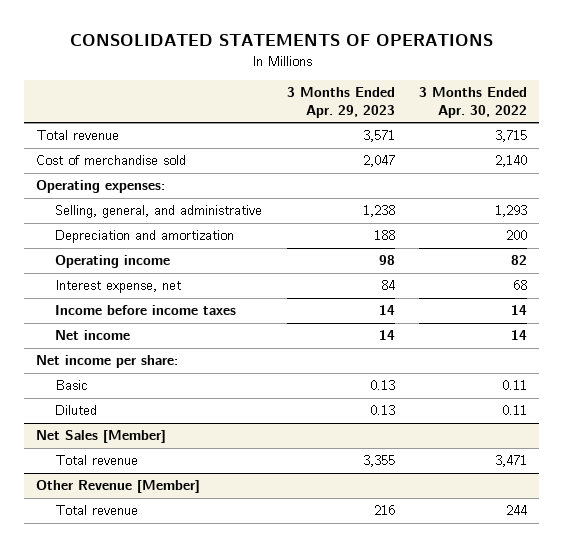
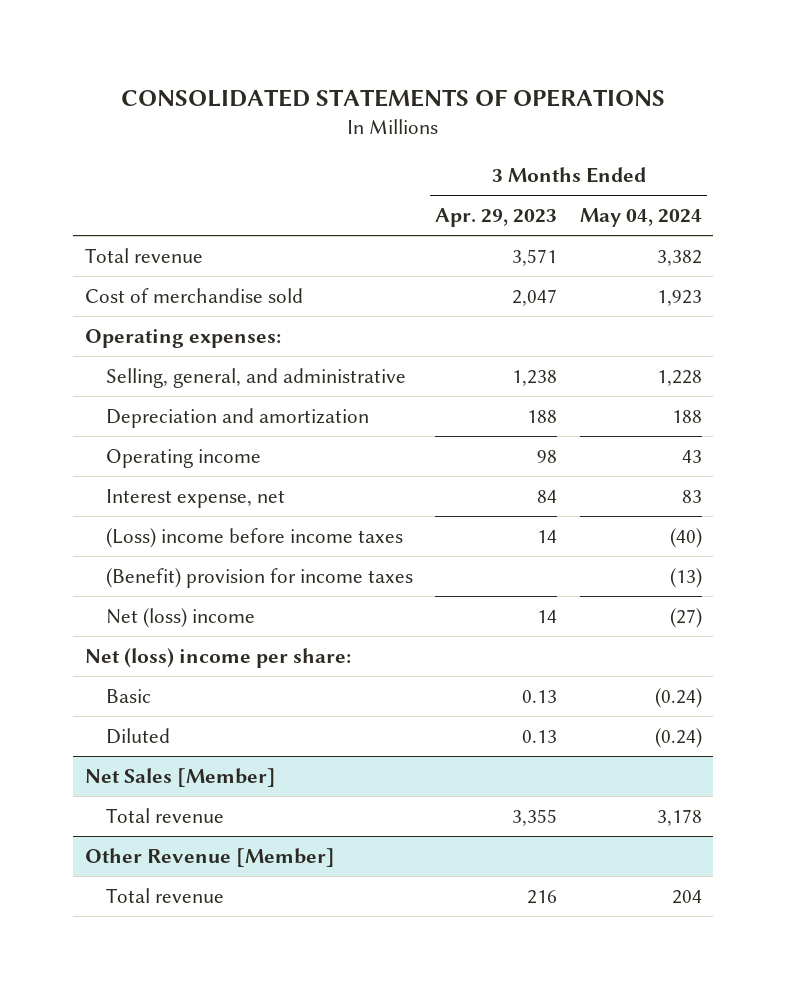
[418,87,527,119] 3 Months Ended Apr. 30, 2022 -> none
none -> [579,208,702,228] May 04, 2024
[55,305,237,316] Income before income taxes -> [105,527,403,548] (Loss) income before income taxes
none -> [105,567,413,588] (Benefit) provision for income taxes
[55,330,131,341] Net income -> [105,607,255,628] Net (loss) income
[36,355,179,369] Net income per share: -> [84,647,351,668] Net (loss) income per share:

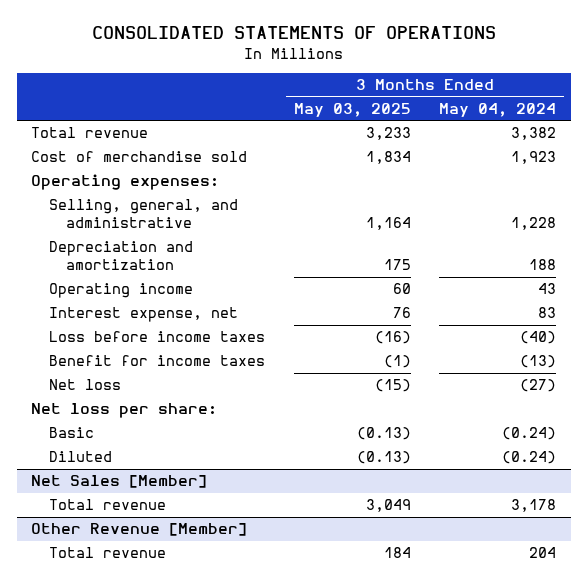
[435,208,558,228] Apr. 29, 2023 -> none
none -> [293,103,411,118] May 03, 2025
[105,527,403,548] (Loss) income before income taxes -> [48,331,265,343] Loss before income taxes
[105,567,413,588] (Benefit) provision for income taxes -> [48,355,265,367] Benefit for income taxes
[105,607,255,628] Net (loss) income -> [48,379,121,391] Net loss
[84,647,351,668] Net (loss) income per share: -> [31,403,218,419] Net loss per share:

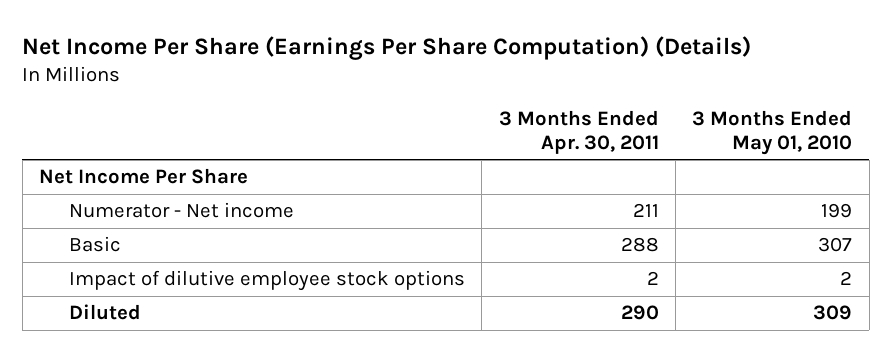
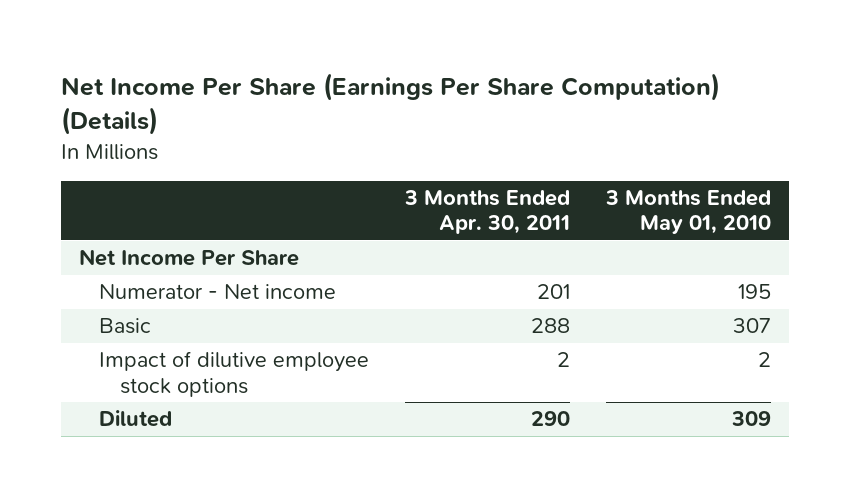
[632,203,659,218] 211 -> [537,284,571,300] 201
[821,203,853,219] 199 -> [737,284,771,300] 195

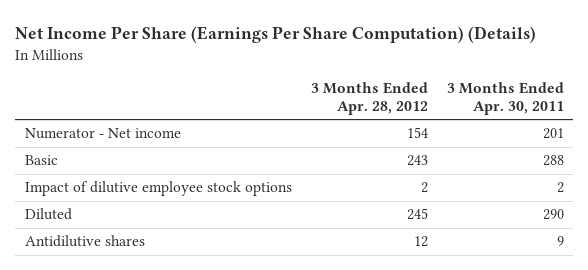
[604,189,771,235] 3 Months Ended May 01, 2010 -> none
none -> [310,82,428,115] 3 Months Ended Apr. 28, 2012
[78,249,299,267] Net Income Per Share -> none
none -> [24,235,145,248] Antidilutive shares

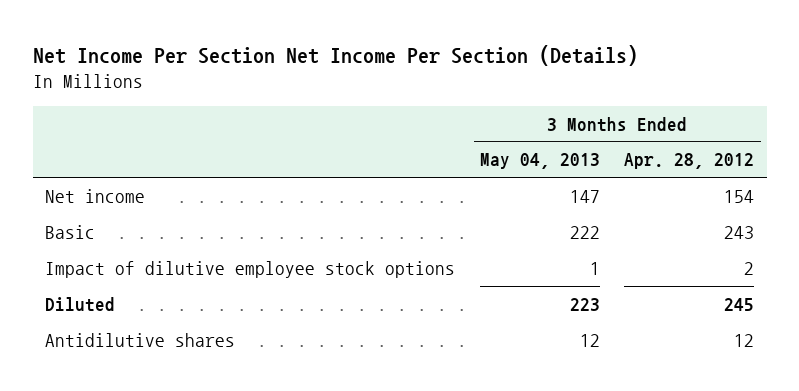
[15,25,537,43] Net Income Per Share (Earnings Per Share Computation) (Details) -> [32,44,638,66] Net Income Per Section Net Income Per Section (Details)
[446,82,564,115] 3 Months Ended Apr. 30, 2011 -> none
none -> [479,153,600,170] May 04, 2013
[24,128,181,140] Numerator - Net income -> [45,188,146,203] Net income

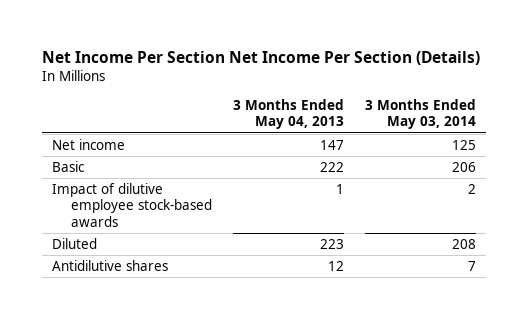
[624,153,755,170] Apr. 28, 2012 -> none
none -> [364,98,476,130] 3 Months Ended May 03, 2014
[45,260,456,278] Impact of dilutive employee stock options -> [52,182,212,227] Impact of dilutive employee stock-based awards

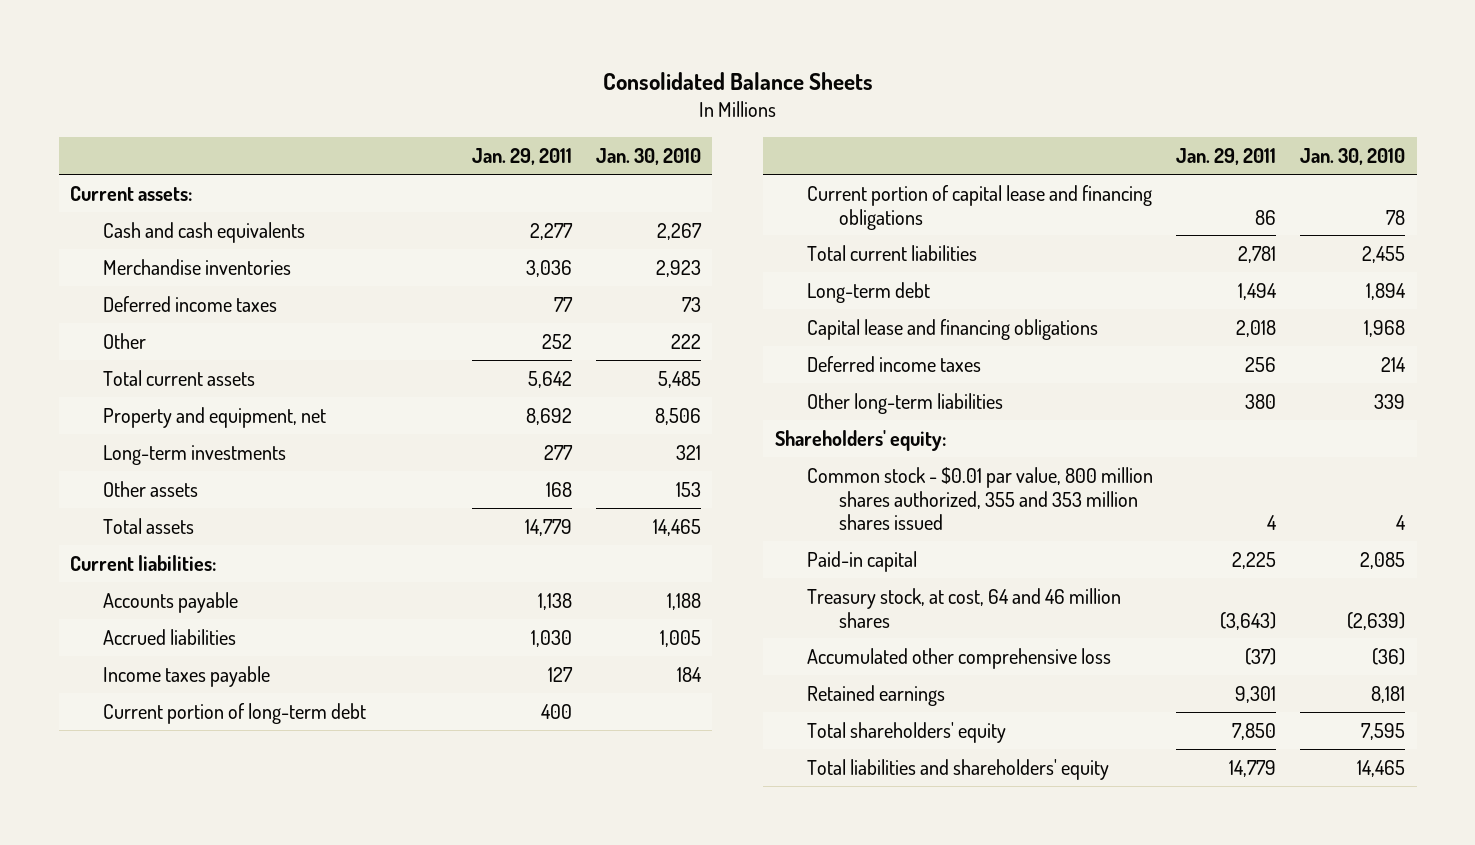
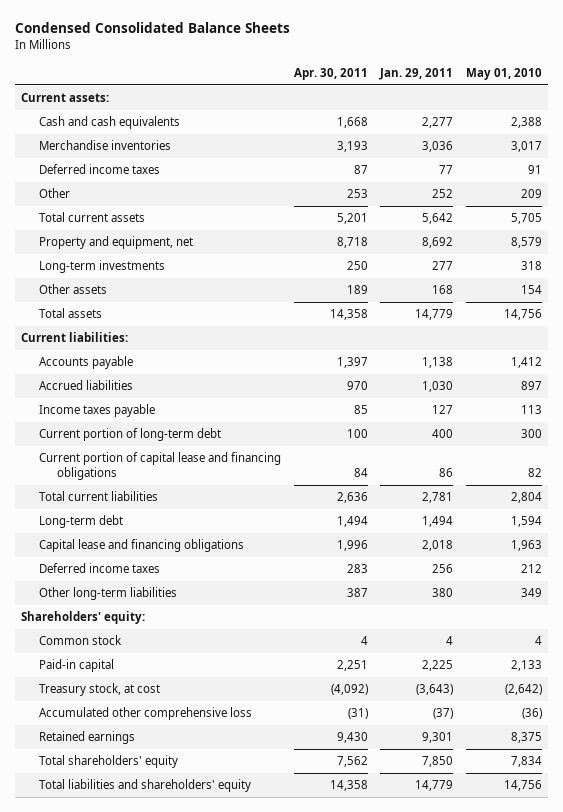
[602,71,873,90] Consolidated Balance Sheets -> [14,21,290,33] Condensed Consolidated Balance Sheets
[595,148,701,166] Jan. 30, 2010 -> none
none -> [293,67,368,80] Apr. 30, 2011
none -> [465,67,542,80] May 01, 2010
[806,466,1153,531] Common stock - $0.01 par value, 800 million shares authorized, 355 and 353 million shares issued -> [38,635,122,646] Common stock
[806,587,1121,628] Treasury stock, at cost, 64 and 46 million shares -> [38,683,160,697] Treasury stock, at cost

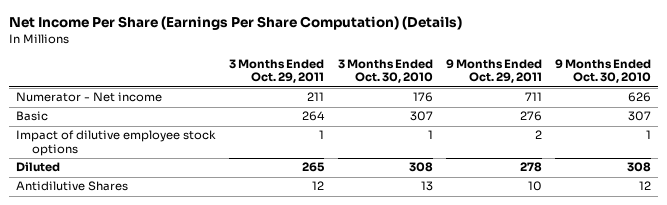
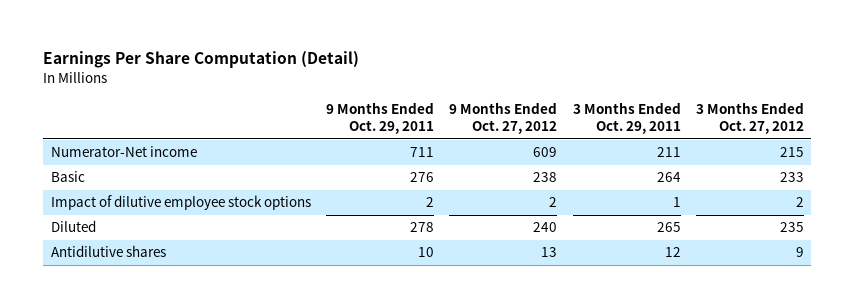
[9,16,463,31] Net Income Per Share (Earnings Per Share Computation) (Details) -> [43,51,360,69] Earnings Per Share Computation (Detail)
[337,58,433,84] 3 Months Ended Oct. 30, 2010 -> none
[555,58,652,84] 9 Months Ended Oct. 30, 2010 -> none
none -> [449,101,558,135] 9 Months Ended Oct. 27, 2012
none -> [695,101,804,135] 3 Months Ended Oct. 27, 2012
[16,92,163,103] Numerator - Net income -> [50,146,197,158] Numerator-Net income
[16,181,129,192] Antidilutive Shares -> [50,245,166,258] Antidilutive shares

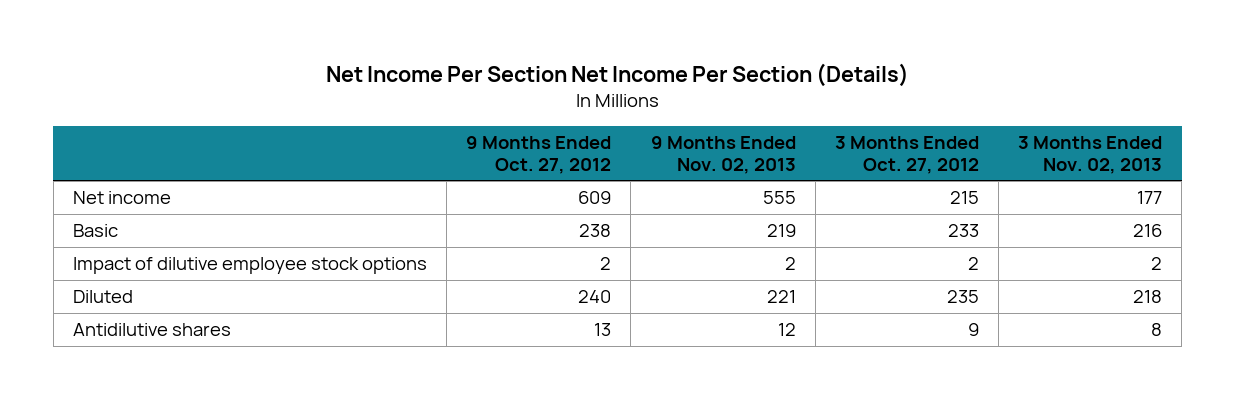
[43,51,360,69] Earnings Per Share Computation (Detail) -> [325,62,909,87] Net Income Per Section Net Income Per Section (Details)
[326,101,435,135] 9 Months Ended Oct. 29, 2011 -> none
[572,101,681,135] 3 Months Ended Oct. 29, 2011 -> none
none -> [650,135,796,174] 9 Months Ended Nov. 02, 2013
none -> [1018,135,1163,174] 3 Months Ended Nov. 02, 2013
[50,146,197,158] Numerator-Net income -> [72,191,171,205] Net income

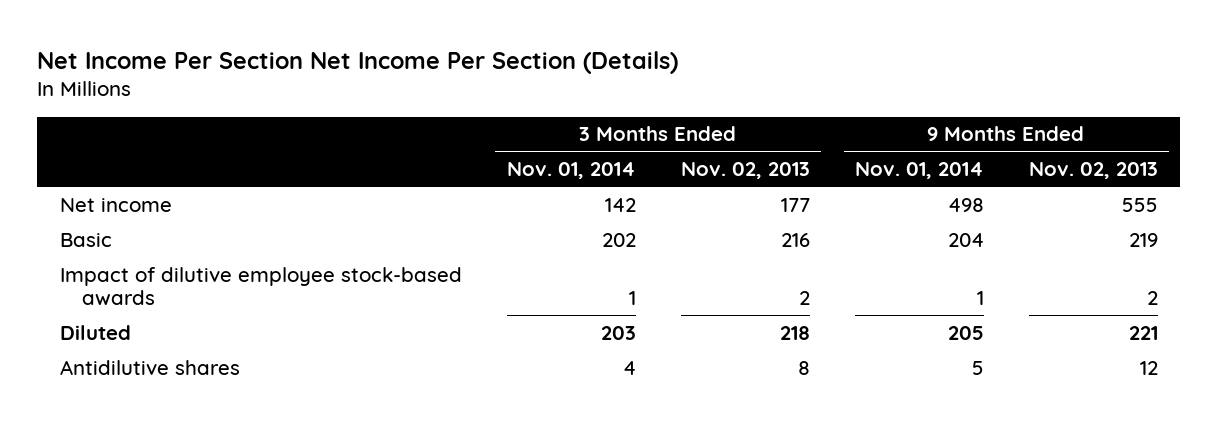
[466,135,612,174] 9 Months Ended Oct. 27, 2012 -> none
[834,135,979,174] 3 Months Ended Oct. 27, 2012 -> none
none -> [506,162,636,180] Nov. 01, 2014
none -> [854,162,984,180] Nov. 01, 2014
[72,257,427,275] Impact of dilutive employee stock options -> [59,266,462,307] Impact of dilutive employee stock-based awards

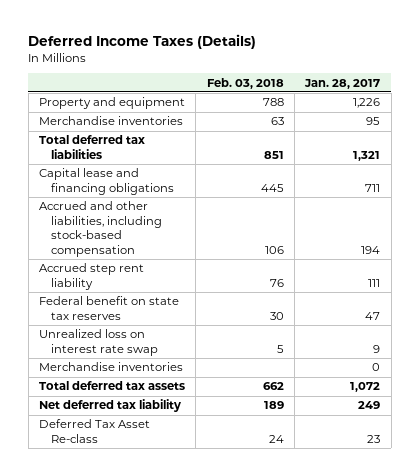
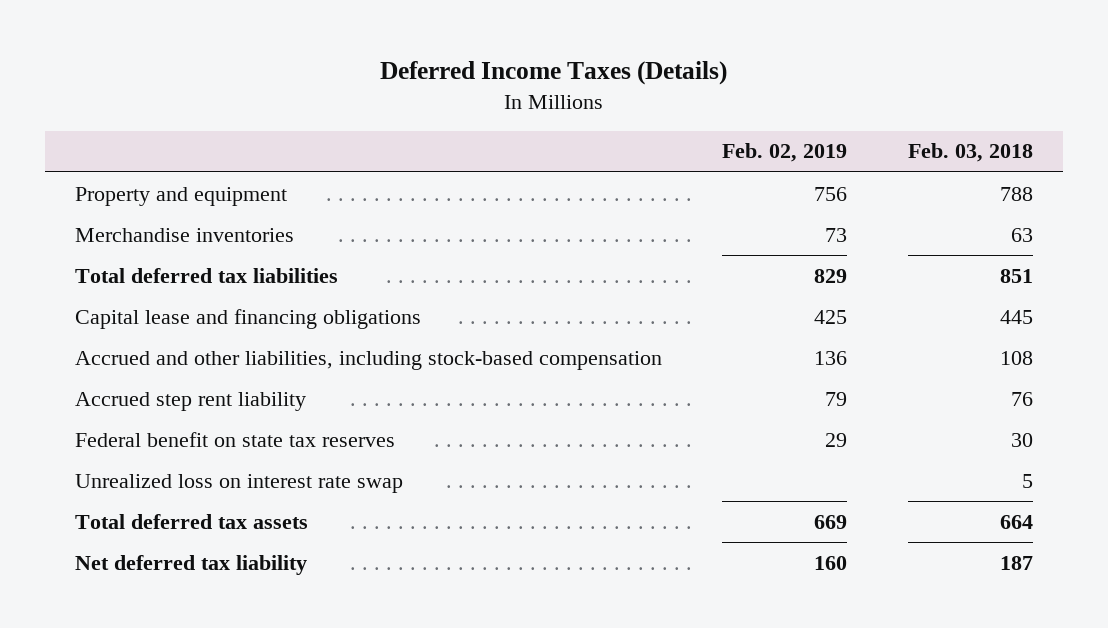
[304,78,381,89] Jan. 28, 2017 -> none
none -> [722,143,848,163] Feb. 02, 2019
[264,245,284,254] 106 -> [999,350,1033,365] 108
[38,362,183,372] Merchandise inventories -> none
[38,419,150,443] Deferred Tax Asset Re-class -> none
[262,382,284,391] 662 -> [999,514,1033,529] 664
[263,401,284,410] 189 -> [999,555,1033,570] 187

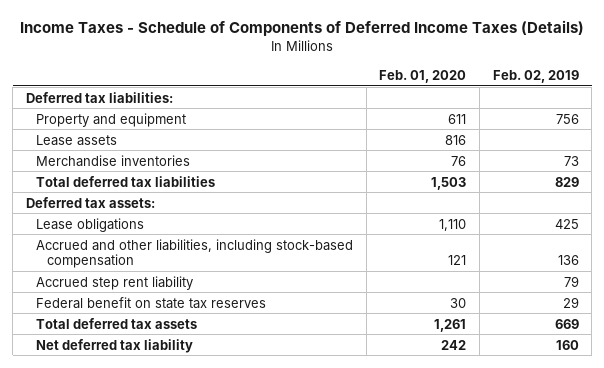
[379,60,727,85] Deferred Income Taxes (Details) -> [20,20,585,37] Income Taxes - Schedule of Components of Deferred Income Taxes (Details)
[907,143,1033,163] Feb. 03, 2018 -> none
none -> [379,69,467,83] Feb. 01, 2020
none -> [25,91,173,103] Deferred tax liabilities:
none -> [36,134,118,146] Lease assets
none -> [25,196,155,208] Deferred tax assets:
[74,308,421,329] Capital lease and financing obligations -> [36,217,145,232] Lease obligations
[74,473,403,493] Unrealized loss on interest rate swap -> none

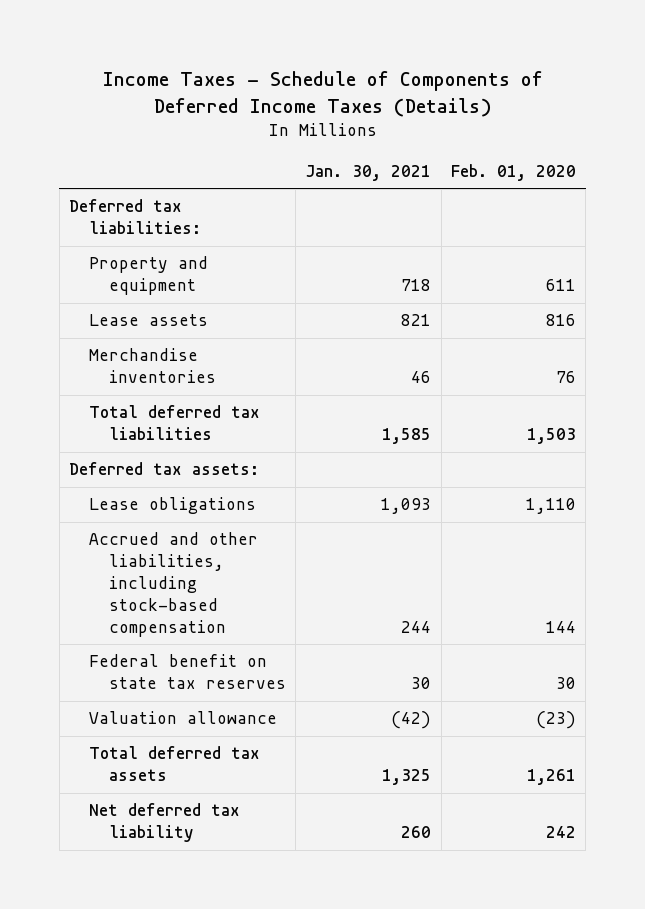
[492,69,579,83] Feb. 02, 2019 -> none
none -> [305,164,432,181] Jan. 30, 2021
[36,275,194,290] Accrued step rent liability -> none
[448,254,467,265] 121 -> [546,620,577,633] 144
none -> [88,711,277,725] Valuation allowance

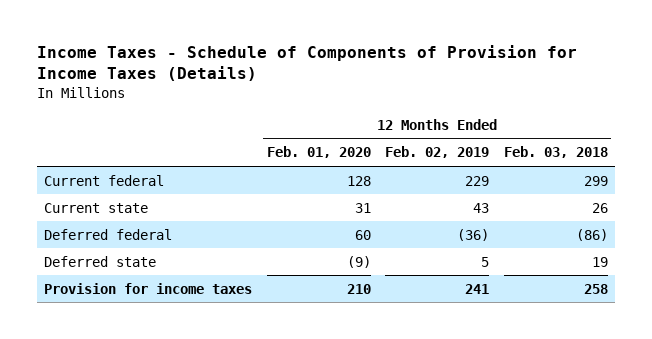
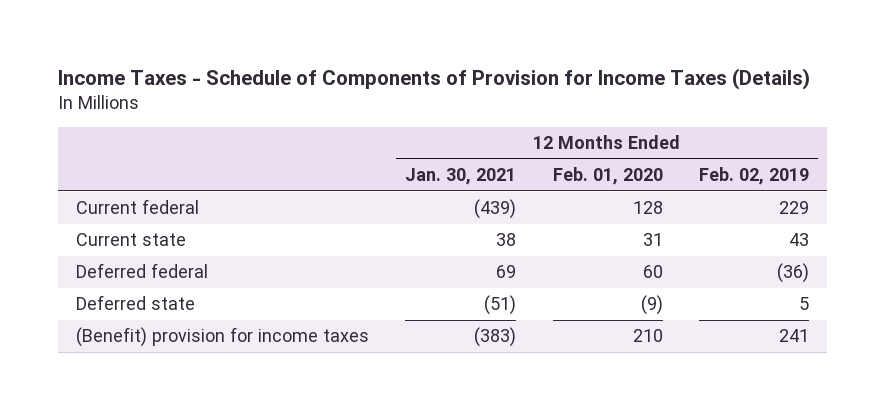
[503,146,608,159] Feb. 03, 2018 -> none
none -> [405,168,517,186] Jan. 30, 2021
[44,282,253,294] Provision for income taxes -> [75,327,369,348] (Benefit) provision for income taxes

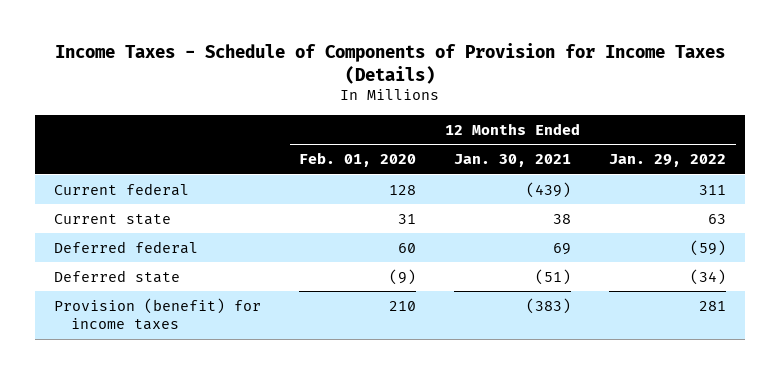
[699,167,810,186] Feb. 02, 2019 -> none
none -> [609,154,727,168] Jan. 29, 2022
[75,327,369,348] (Benefit) provision for income taxes -> [54,297,262,331] Provision (benefit) for income taxes

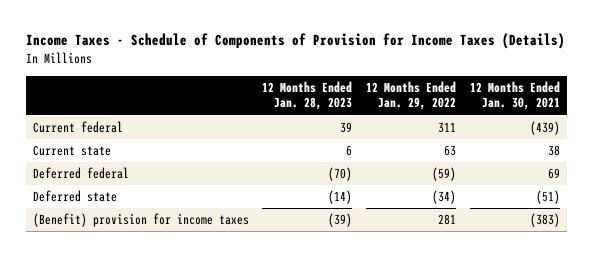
[299,152,417,168] Feb. 01, 2020 -> none
none -> [262,80,353,111] 12 Months Ended Jan. 28, 2023
[54,297,262,331] Provision (benefit) for income taxes -> [32,213,249,228] (Benefit) provision for income taxes

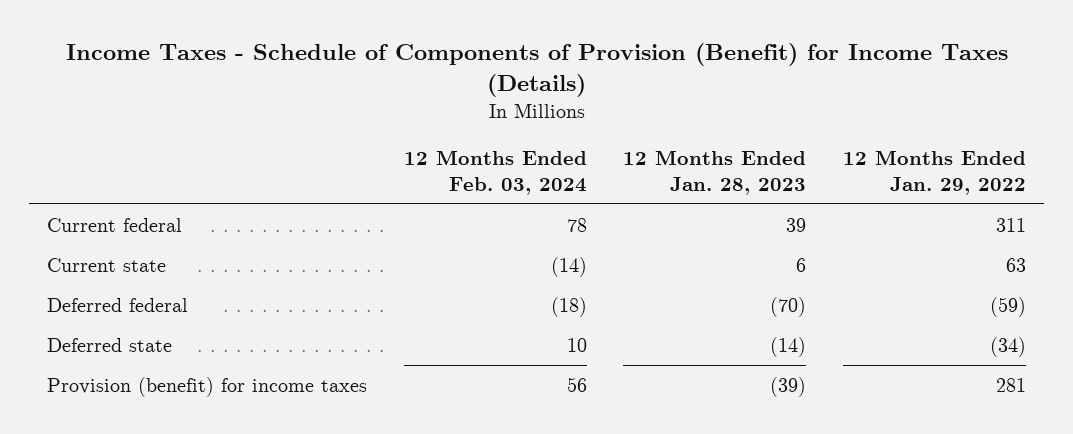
[25,33,565,50] Income Taxes - Schedule of Components of Provision for Income Taxes (Details) -> [65,42,1008,98] Income Taxes - Schedule of Components of Provision (Benefit) for Income Taxes (Details)
[469,80,560,111] 12 Months Ended Jan. 30, 2021 -> none
none -> [403,150,587,195] 12 Months Ended Feb. 03, 2024
[32,213,249,228] (Benefit) provision for income taxes -> [47,377,368,398] Provision (benefit) for income taxes

